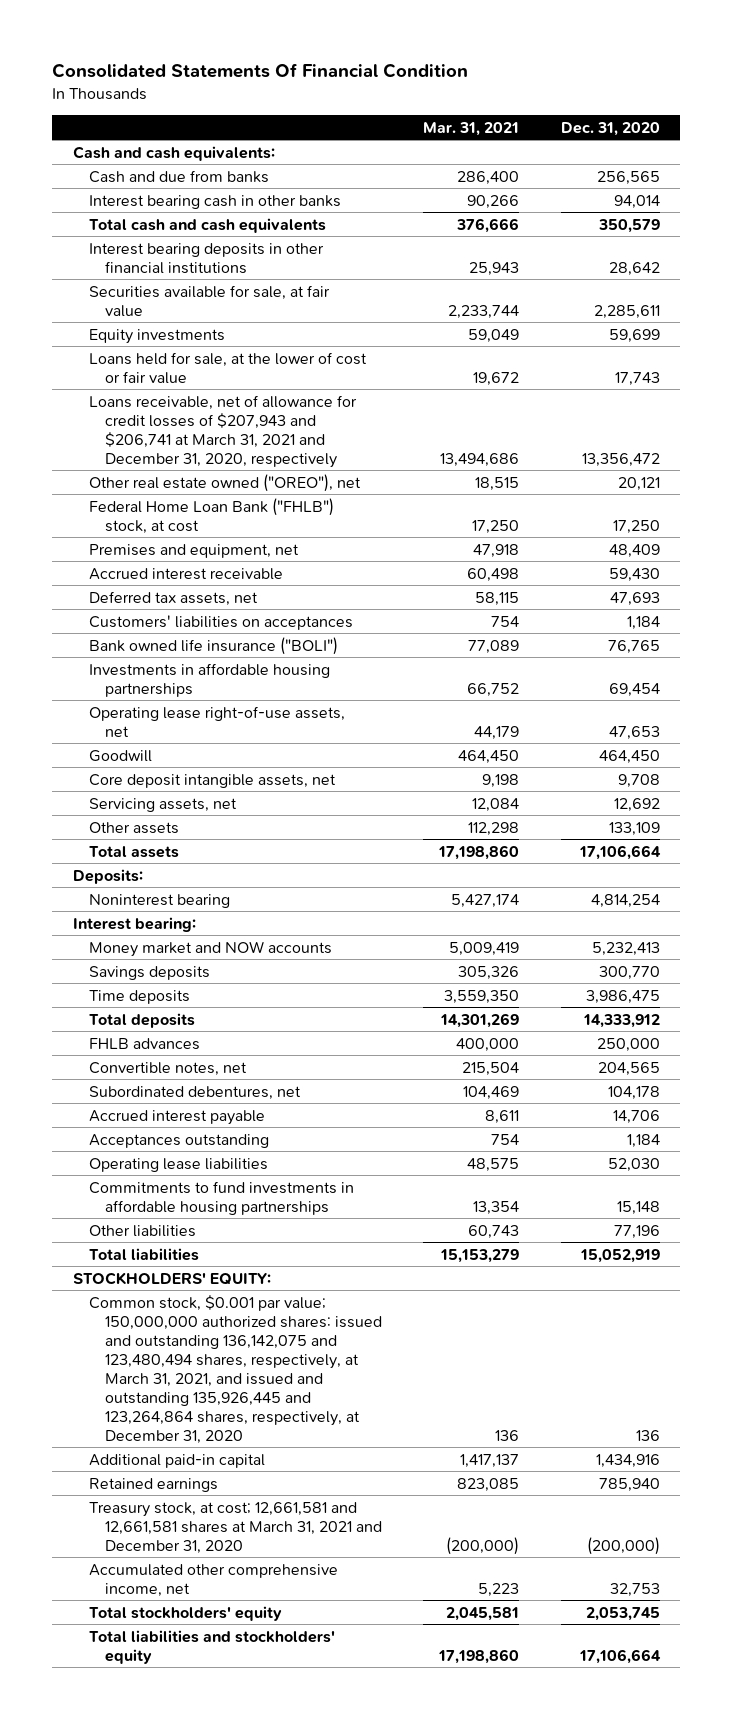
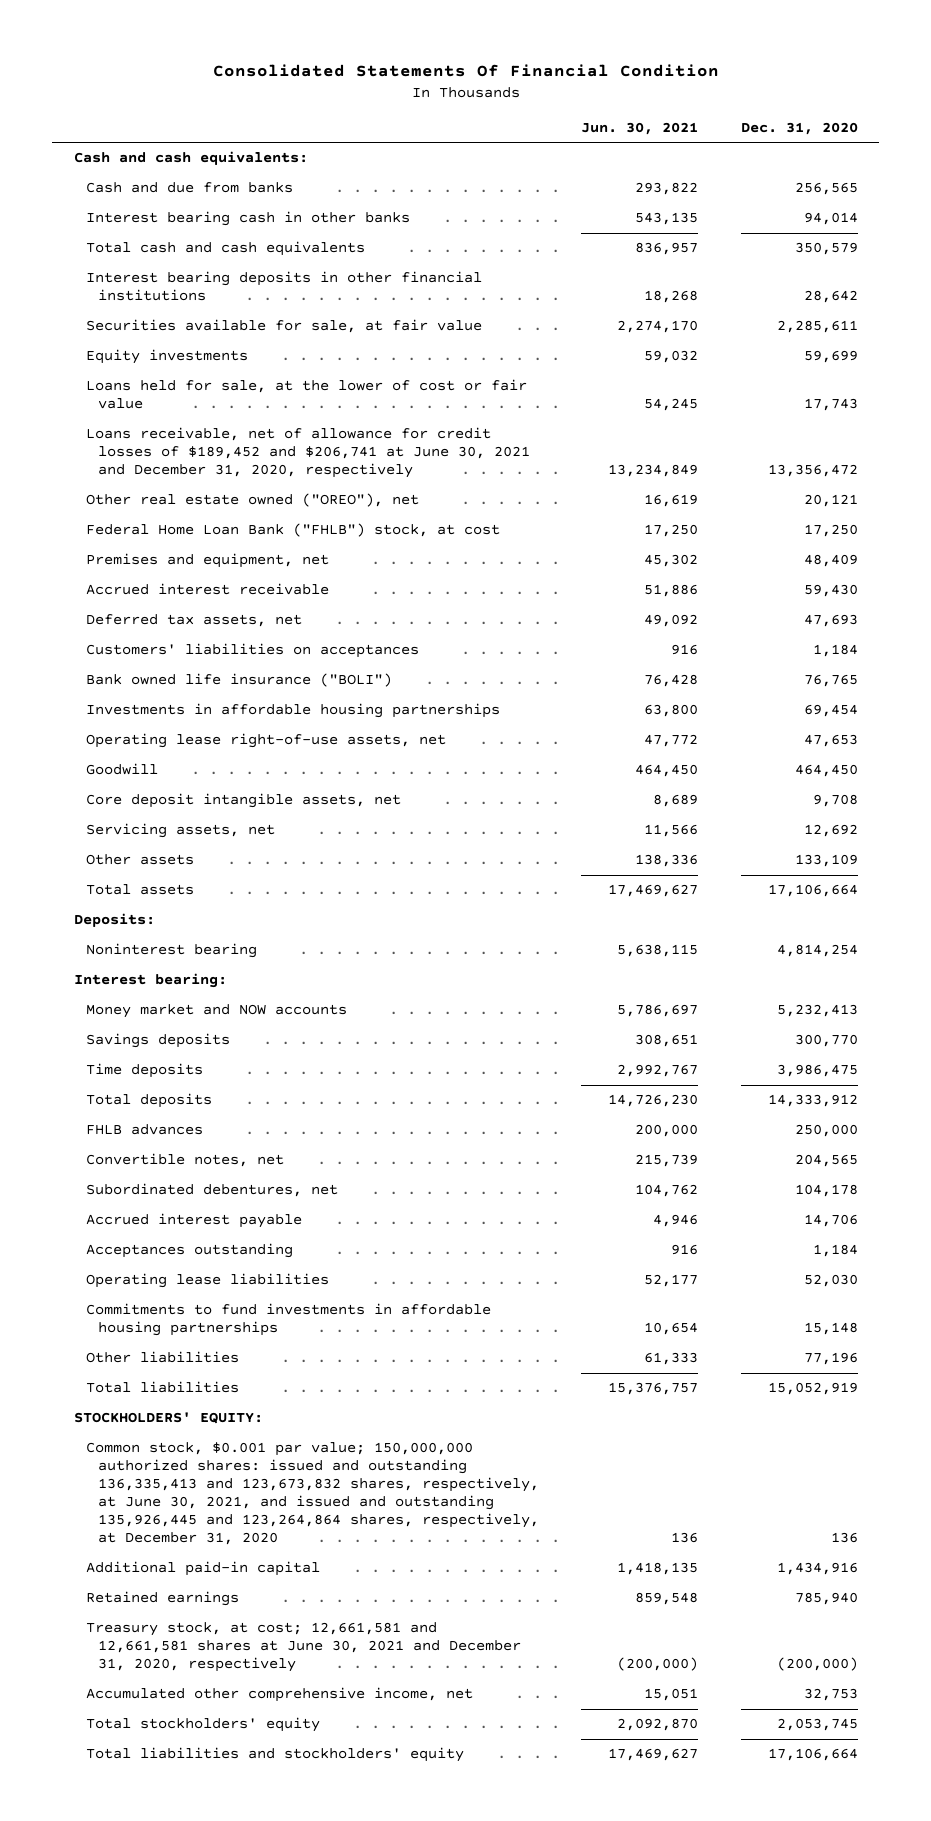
[423,121,520,136] Mar. 31, 2021 -> none
none -> [581,121,699,135] Jun. 30, 2021
[88,394,357,468] Loans receivable, net of allowance for credit losses of $207,943 and $206,741 at March 31, 2021 and December 31, 2020, respectively -> [85,427,530,479] Loans receivable, net of allowance for credit losses of $189,452 and $206,741 at June 30, 2021 and December 31, 2020, respectively
[88,1294,382,1444] Common stock, $0.001 par value; 150,000,000 authorized shares: issued and outstanding 136,142,075 and 123,480,494 shares, respectively, at March 31, 2021, and issued and outstanding 135,926,445 and 123,264,864 shares, respectively, at December 31, 2020 -> [85,1442,539,1546] Common stock, $0.001 par value; 150,000,000 authorized shares: issued and outstanding 136,335,413 and 123,673,832 shares, respectively, at June 30, 2021, and issued and outstanding 135,926,445 and 123,264,864 shares, respectively, at December 31, 2020
[88,1501,382,1554] Treasury stock, at cost; 12,661,581 and 12,661,581 shares at March 31, 2021 and December 31, 2020 -> [85,1622,521,1673] Treasury stock, at cost; 12,661,581 and 12,661,581 shares at June 30, 2021 and December 31, 2020, respectively

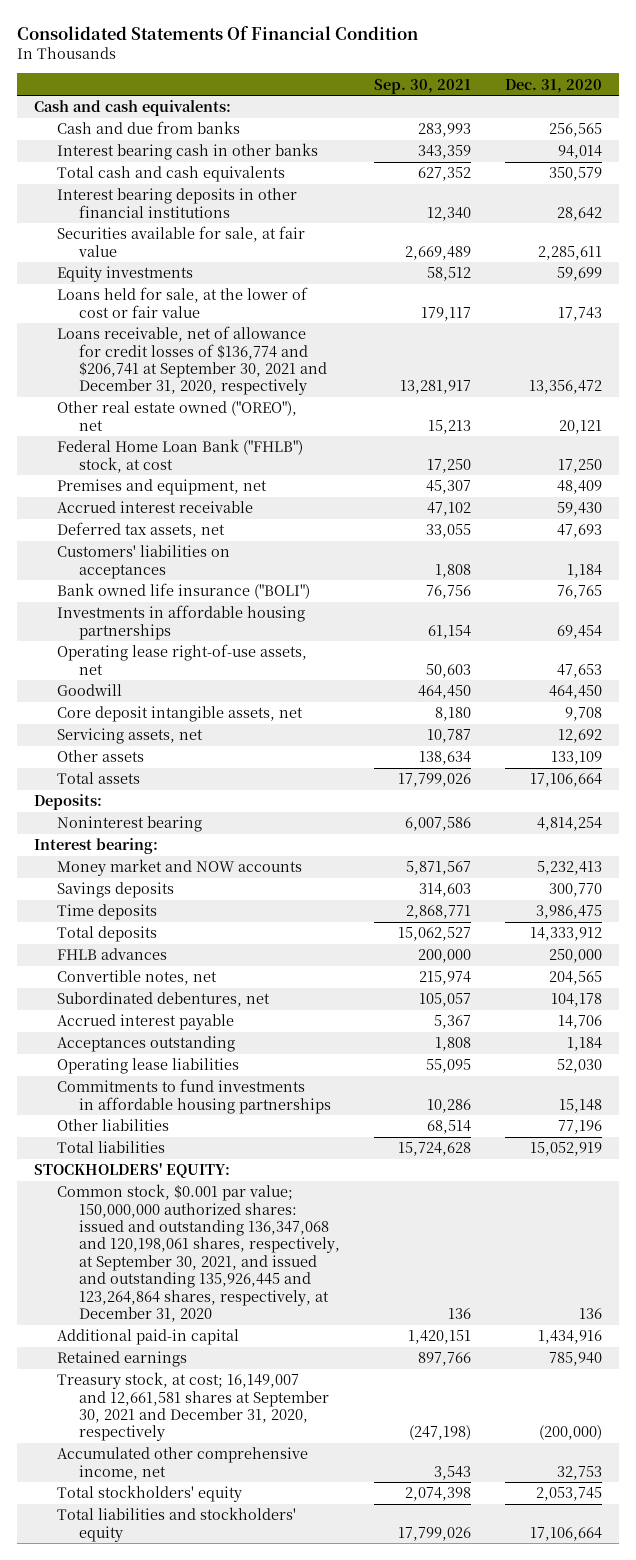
[581,121,699,135] Jun. 30, 2021 -> none
none -> [374,78,472,94] Sep. 30, 2021
[85,427,530,479] Loans receivable, net of allowance for credit losses of $189,452 and $206,741 at June 30, 2021 and December 31, 2020, respectively -> [56,326,328,396] Loans receivable, net of allowance for credit losses of $136,774 and $206,741 at September 30, 2021 and December 31, 2020, respectively
[85,1442,539,1546] Common stock, $0.001 par value; 150,000,000 authorized shares: issued and outstanding 136,335,413 and 123,673,832 shares, respectively, at June 30, 2021, and issued and outstanding 135,926,445 and 123,264,864 shares, respectively, at December 31, 2020 -> [56,1184,341,1323] Common stock, $0.001 par value; 150,000,000 authorized shares: issued and outstanding 136,347,068 and 120,198,061 shares, respectively, at September 30, 2021, and issued and outstanding 135,926,445 and 123,264,864 shares, respectively, at December 31, 2020
[85,1622,521,1673] Treasury stock, at cost; 12,661,581 and 12,661,581 shares at June 30, 2021 and December 31, 2020, respectively -> [56,1372,330,1442] Treasury stock, at cost; 16,149,007 and 12,661,581 shares at September 30, 2021 and December 31, 2020, respectively

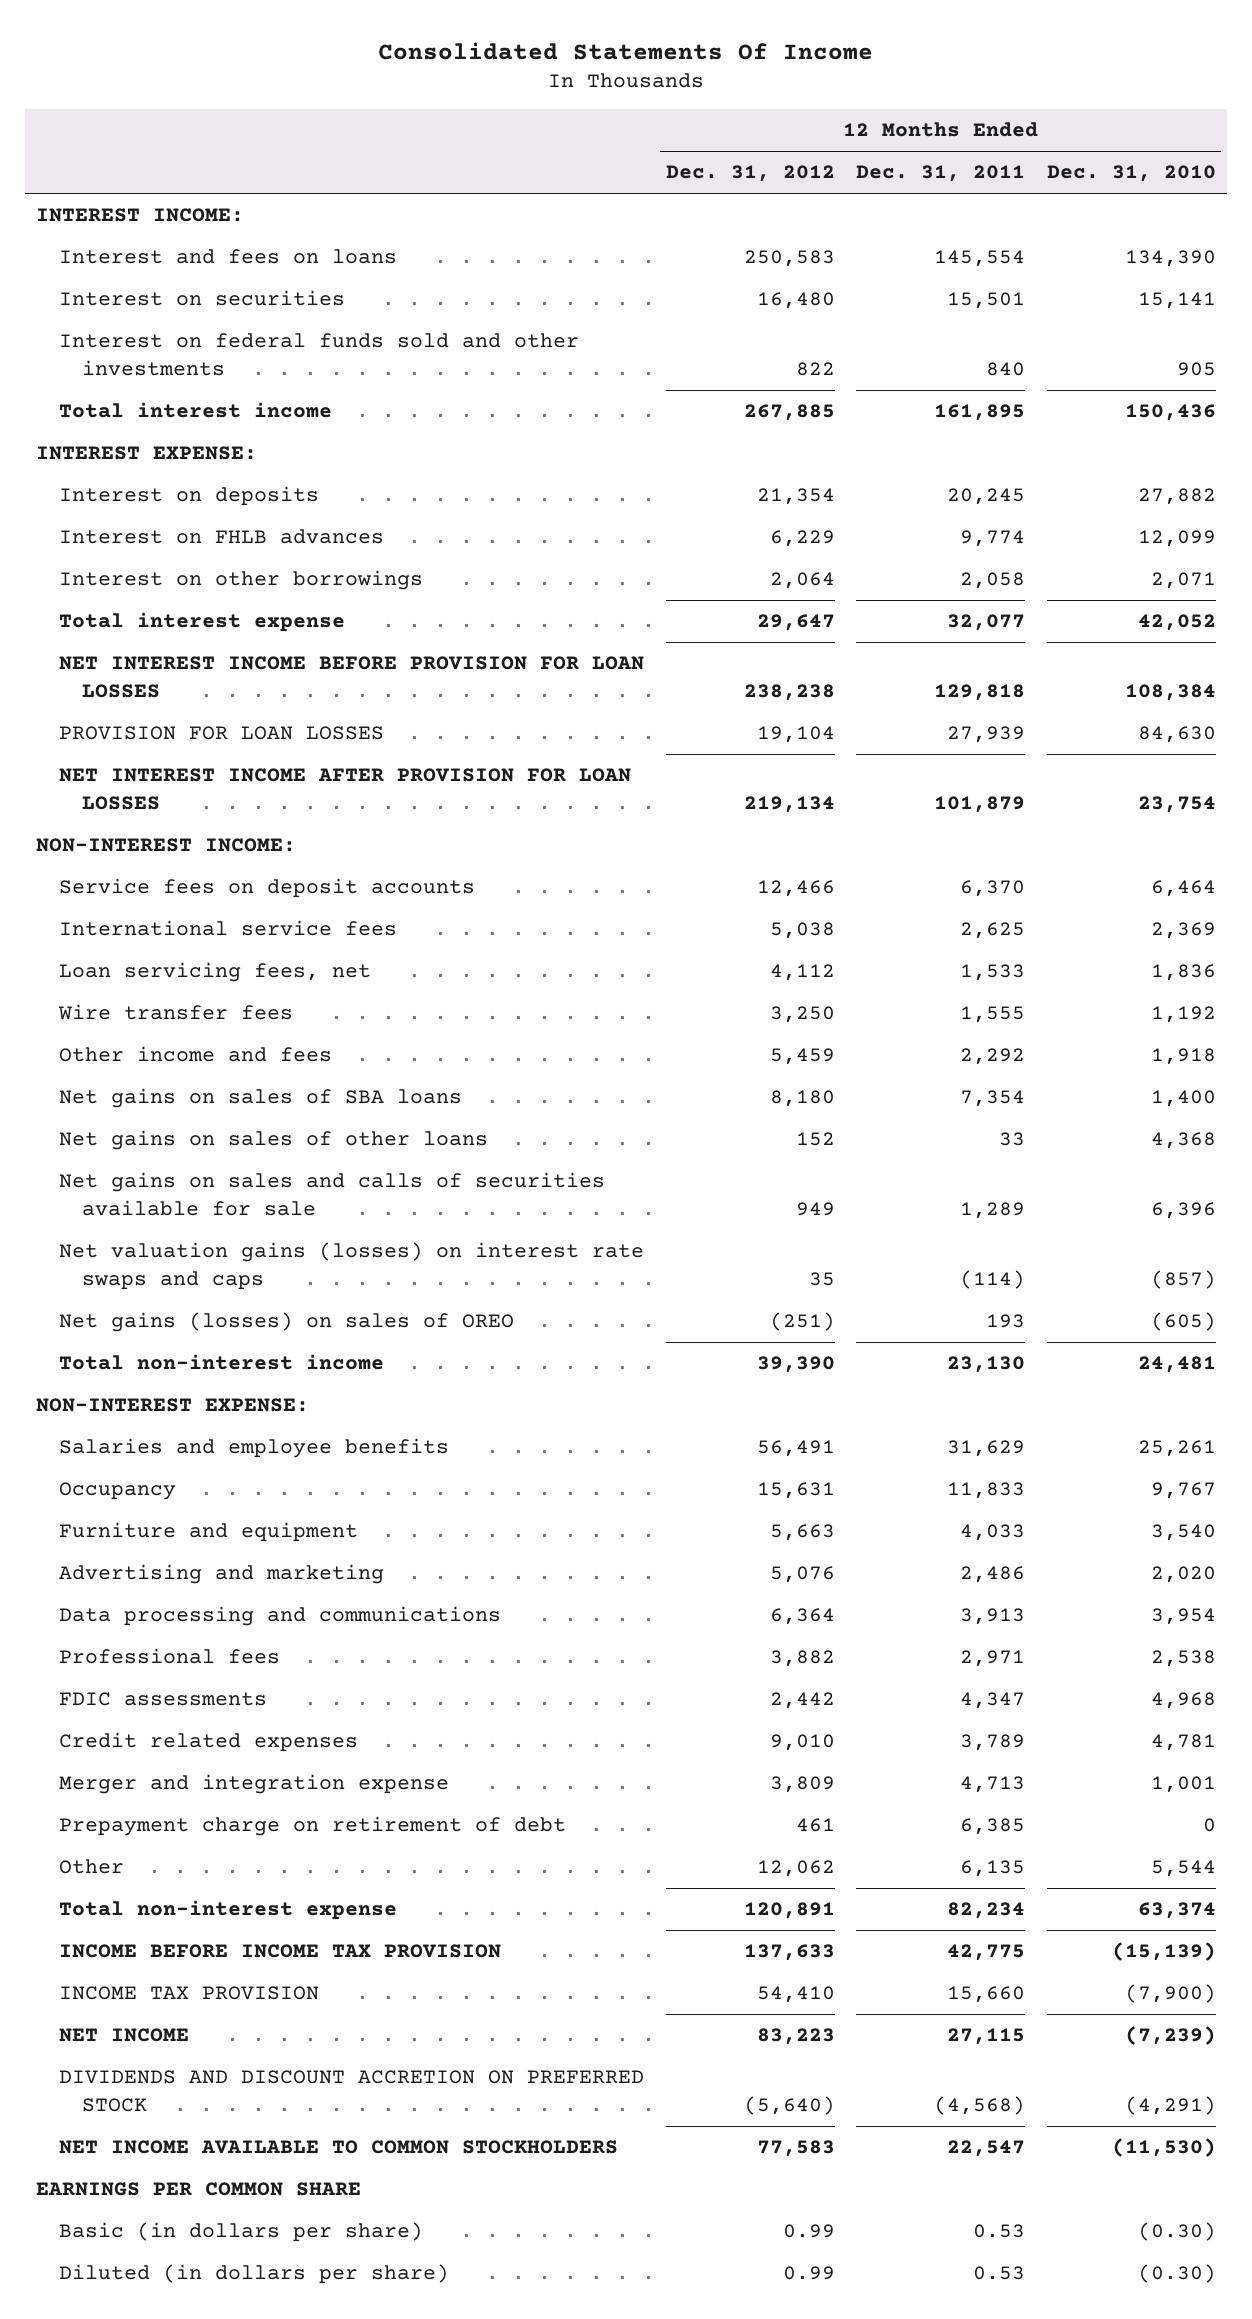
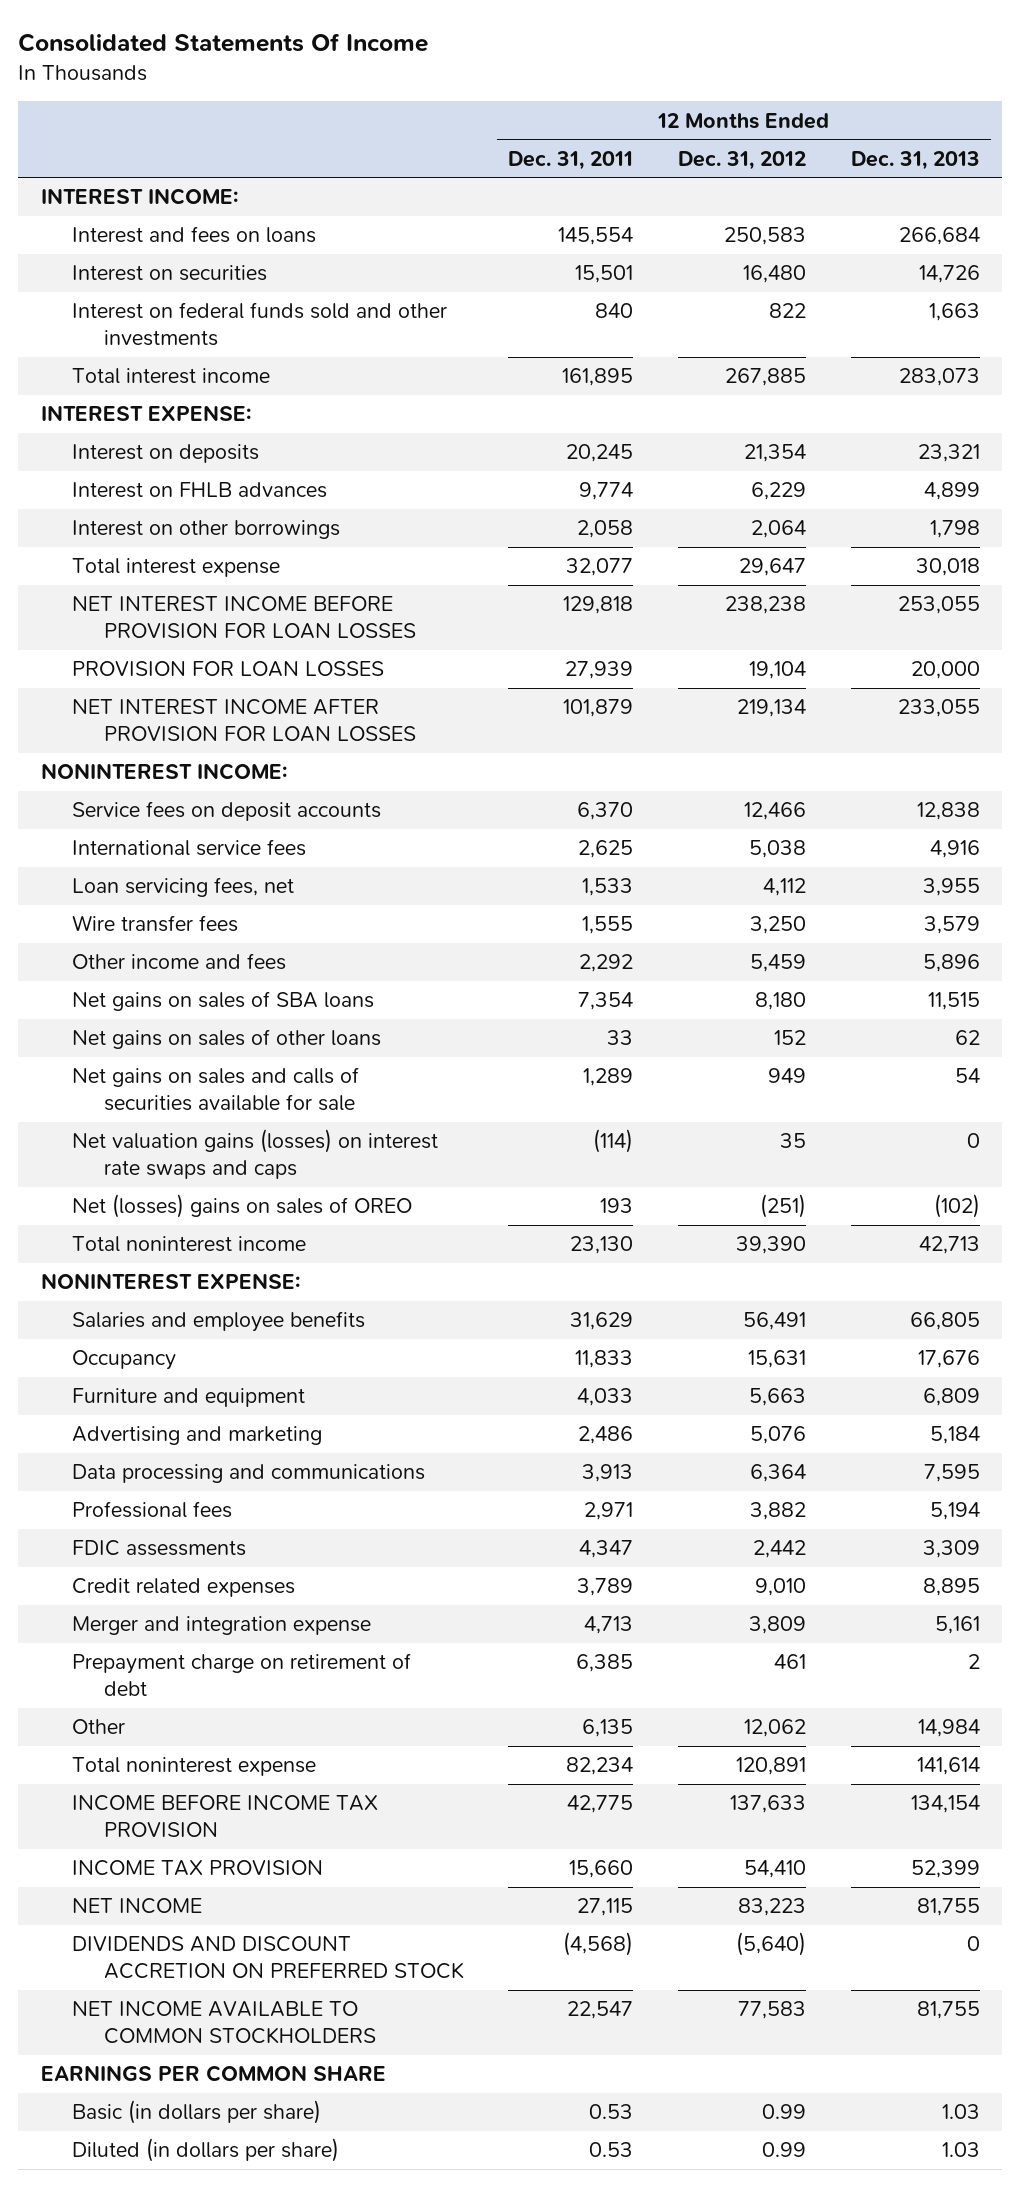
[1046,165,1216,183] Dec. 31, 2010 -> none
none -> [850,150,980,170] Dec. 31, 2013
[36,838,297,853] NON-INTEREST INCOME: -> [40,763,287,781] NONINTEREST INCOME:
[59,1312,515,1333] Net gains (losses) on sales of OREO -> [72,1194,413,1219] Net (losses) gains on sales of OREO
[59,1354,385,1371] Total non-interest income -> [72,1236,307,1253] Total noninterest income
[36,1398,310,1413] NON-INTEREST EXPENSE: -> [40,1273,300,1290] NONINTEREST EXPENSE:
[59,1900,398,1921] Total non-interest expense -> [72,1757,317,1777] Total noninterest expense

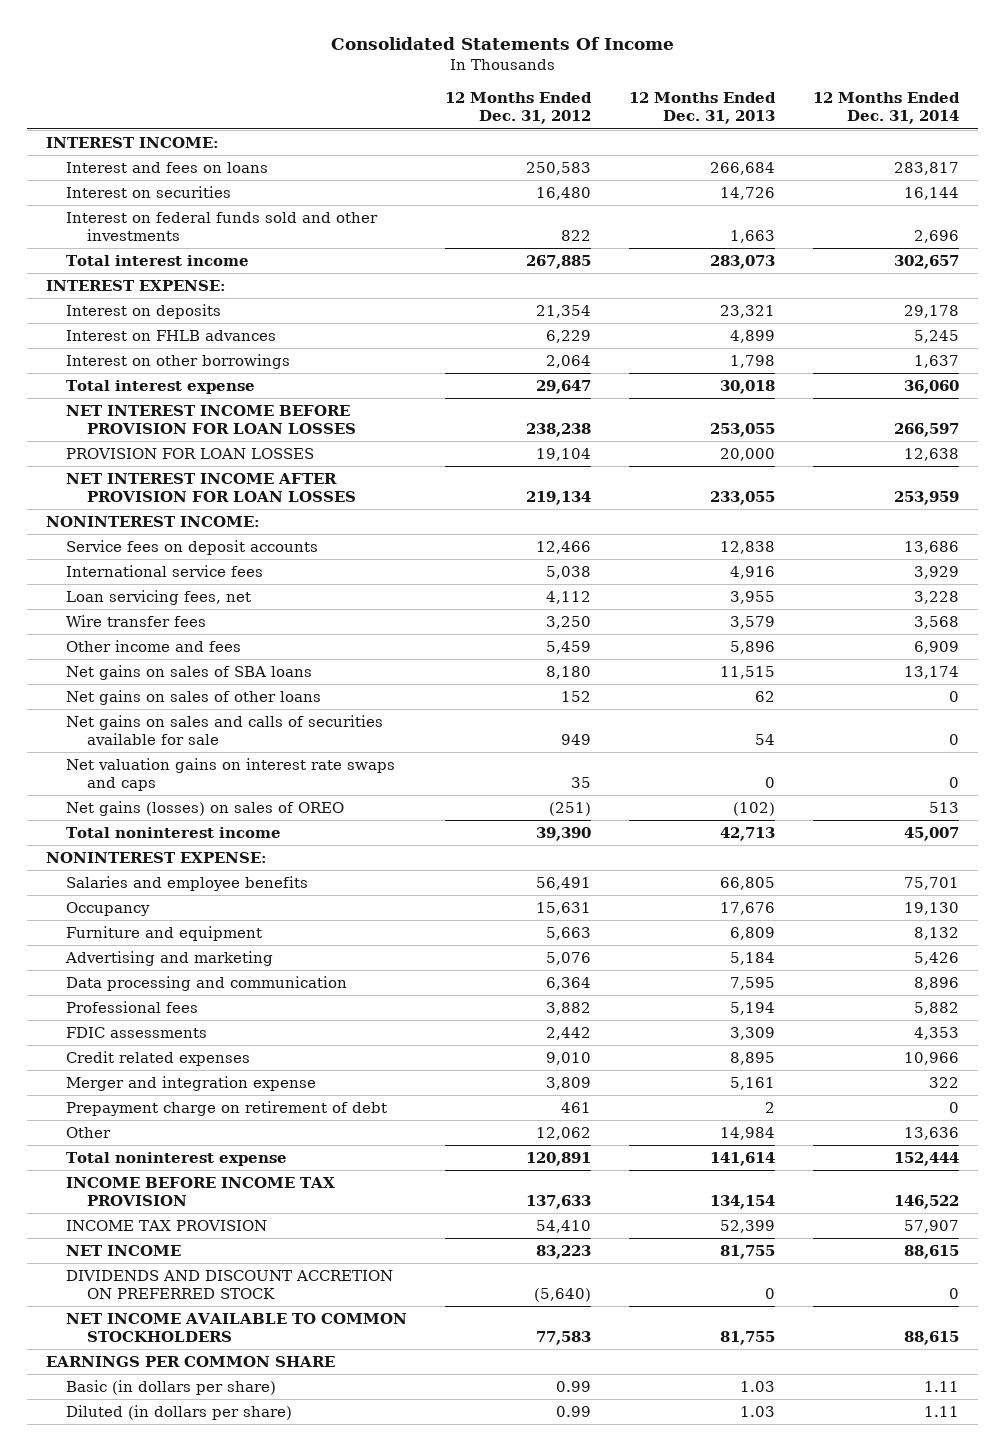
[508,150,634,170] Dec. 31, 2011 -> none
none -> [813,92,961,125] 12 Months Ended Dec. 31, 2014
[72,1129,439,1180] Net valuation gains (losses) on interest rate swaps and caps -> [66,758,396,792] Net valuation gains on interest rate swaps and caps
[72,1194,413,1219] Net (losses) gains on sales of OREO -> [66,801,345,817] Net gains (losses) on sales of OREO
[72,1464,426,1484] Data processing and communications -> [66,976,348,992] Data processing and communication

